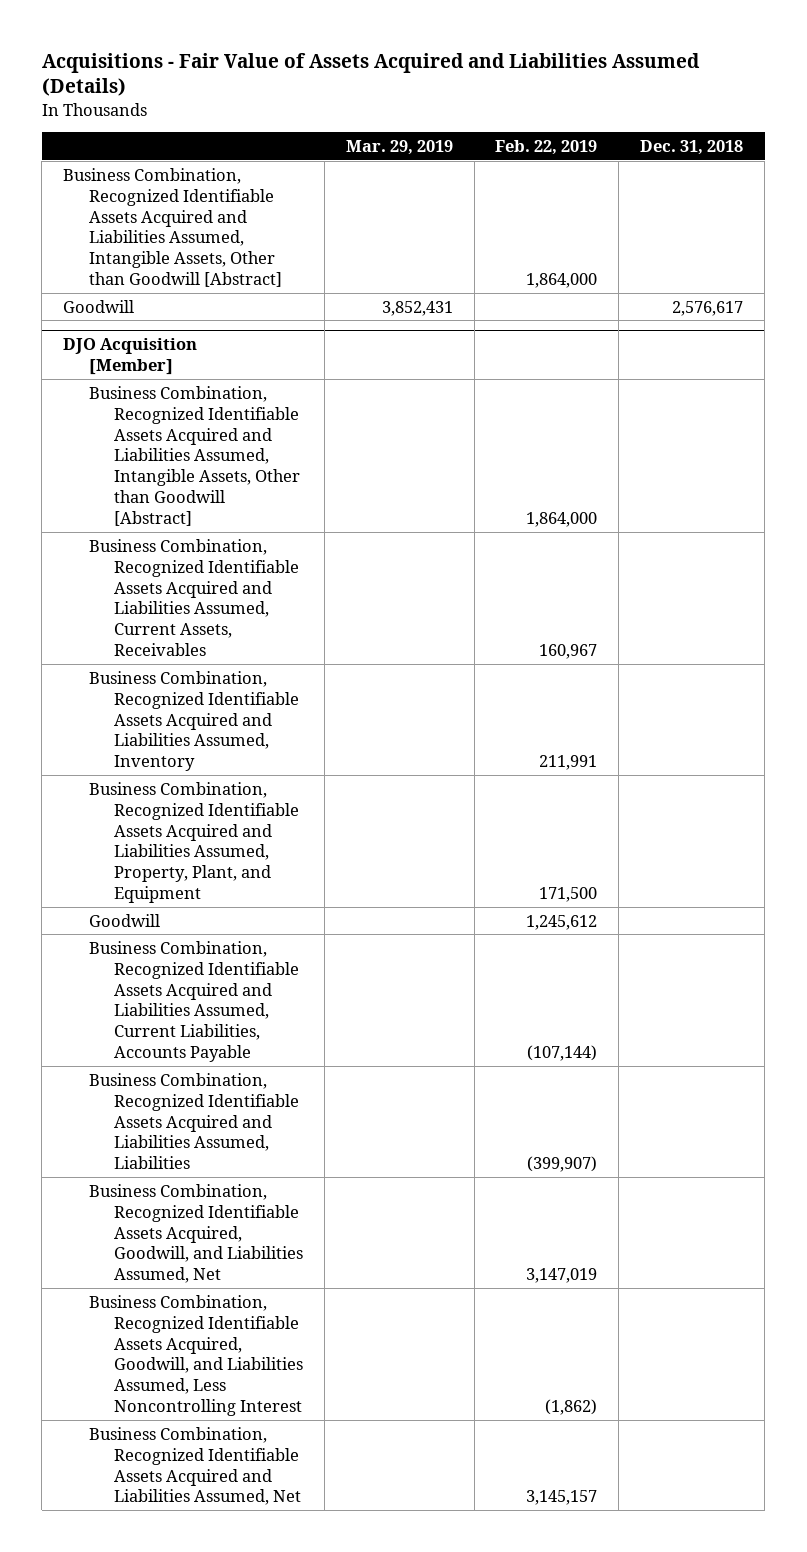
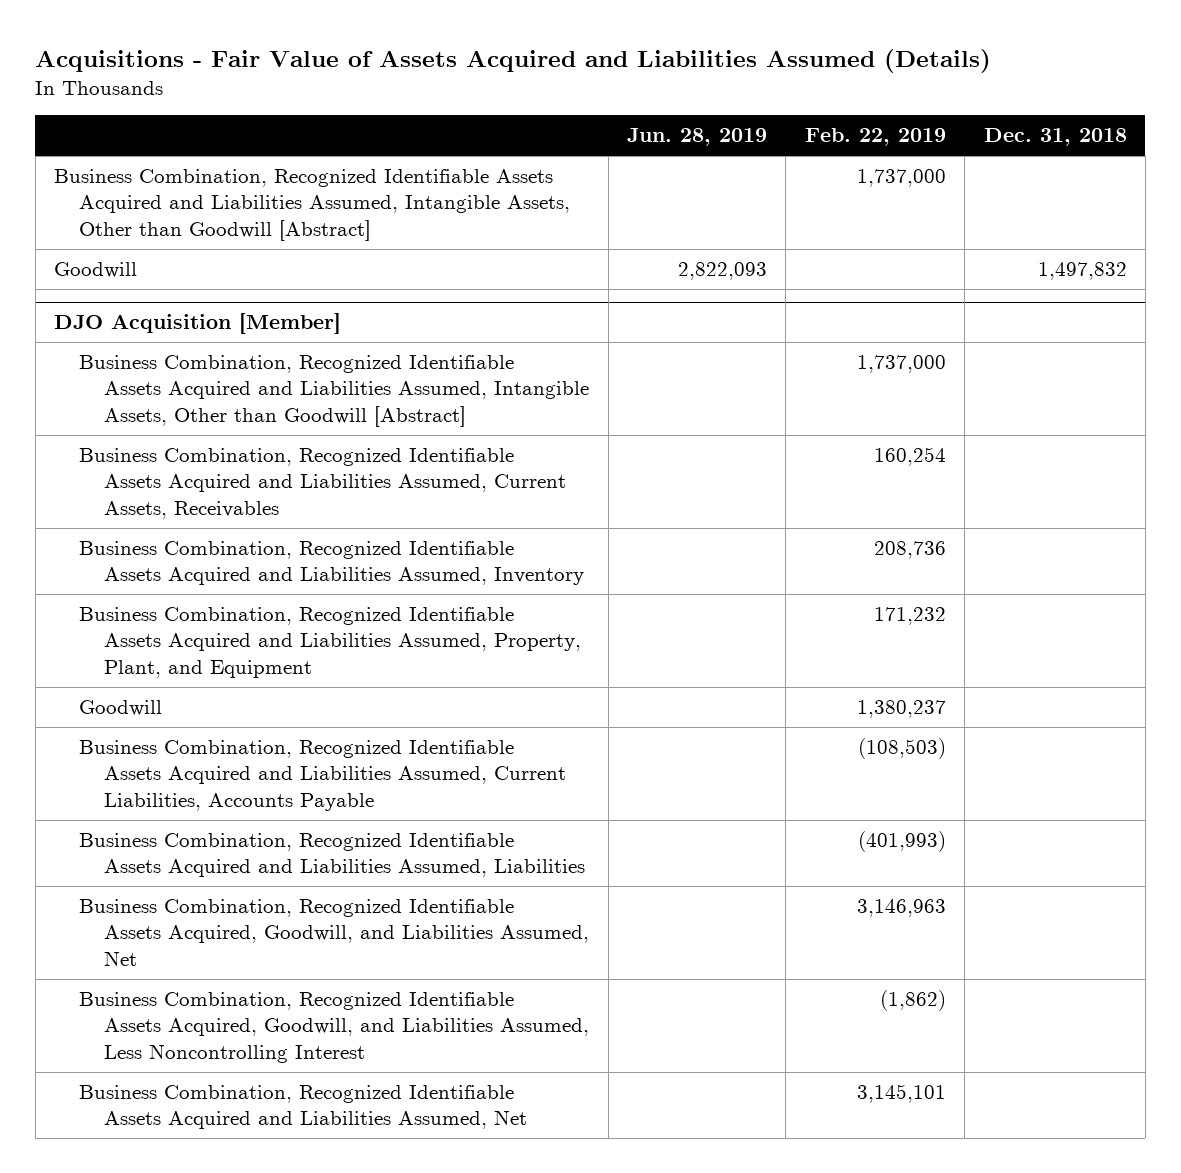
[345,139,453,155] Mar. 29, 2019 -> none
none -> [627,128,768,147] Jun. 28, 2019
[526,273,598,289] 1,864,000 -> [856,168,946,187] 1,737,000
[672,300,744,316] 2,576,617 -> [1037,261,1127,280] 1,497,832
[526,512,598,528] 1,864,000 -> [856,354,946,373] 1,737,000
[539,644,598,660] 160,967 -> [873,446,946,466] 160,254
[539,755,598,771] 211,991 -> [873,540,946,559] 208,736
[539,887,598,903] 171,500 -> [873,606,946,625] 171,232
[526,914,598,930] 1,245,612 -> [856,699,946,718] 1,380,237
[527,1045,598,1062] (107,144) -> [857,737,946,759] (108,503)
[527,1156,598,1173] (399,907) -> [857,830,946,852] (401,993)
[526,1268,598,1284] 3,147,019 -> [856,898,946,917] 3,146,963
[526,1490,598,1506] 3,145,157 -> [856,1083,946,1103] 3,145,101

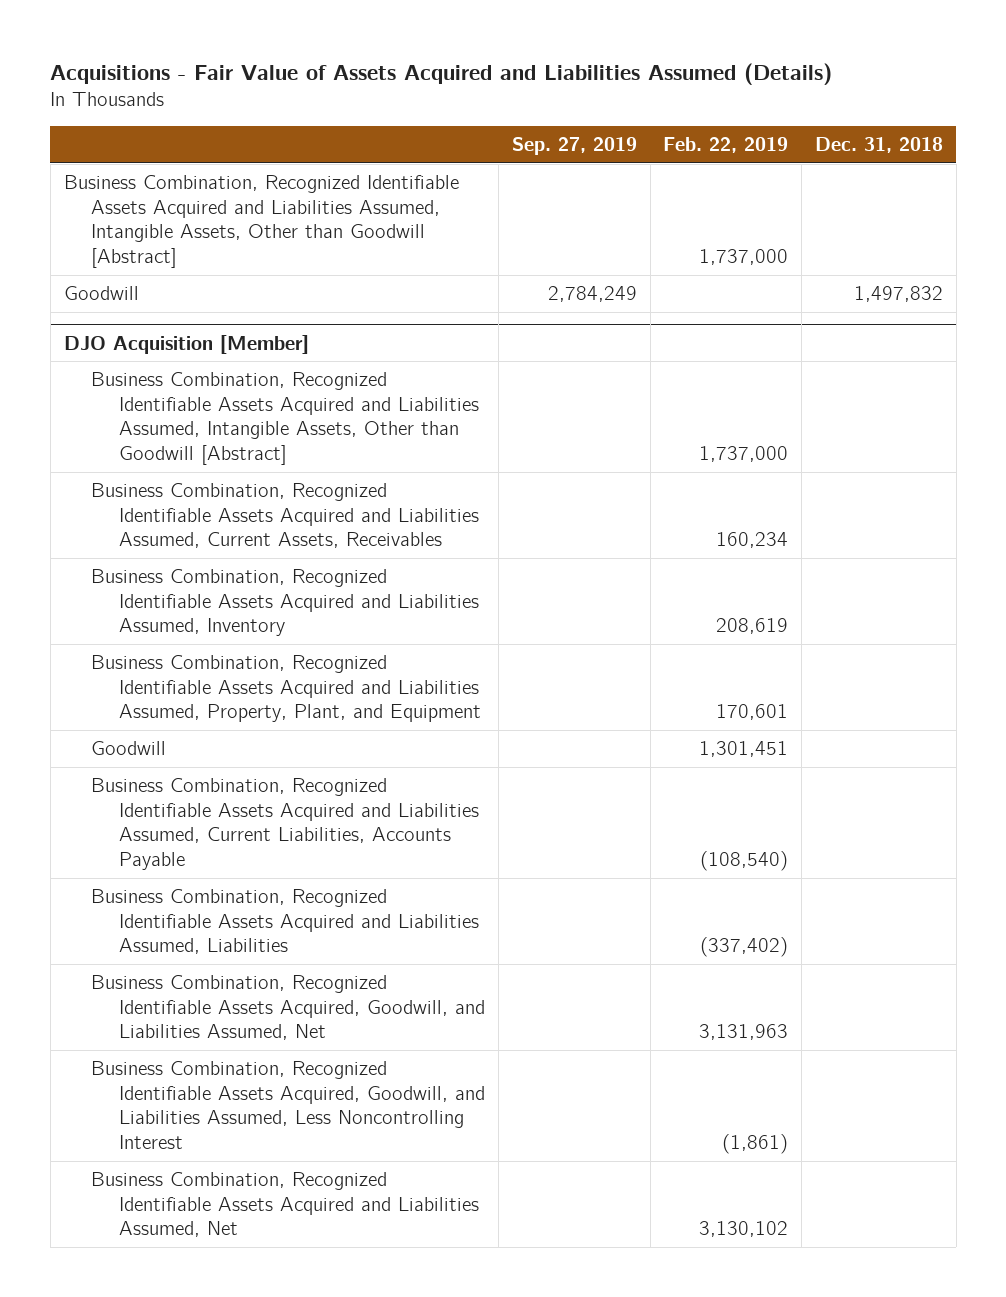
[627,128,768,147] Jun. 28, 2019 -> none
none -> [511,136,637,155] Sep. 27, 2019
[873,446,946,466] 160,254 -> [716,532,789,549] 160,234
[873,540,946,559] 208,736 -> [716,618,789,635] 208,619
[873,606,946,625] 171,232 -> [716,704,789,721] 170,601
[856,699,946,718] 1,380,237 -> [699,741,789,758] 1,301,451
[857,737,946,759] (108,503) -> [700,850,789,871] (108,540)
[857,830,946,852] (401,993) -> [700,937,789,958] (337,402)
[856,898,946,917] 3,146,963 -> [699,1024,789,1041] 3,131,963
[879,989,946,1011] (1,862) -> [722,1133,789,1154] (1,861)
[856,1083,946,1103] 3,145,101 -> [699,1221,789,1238] 3,130,102

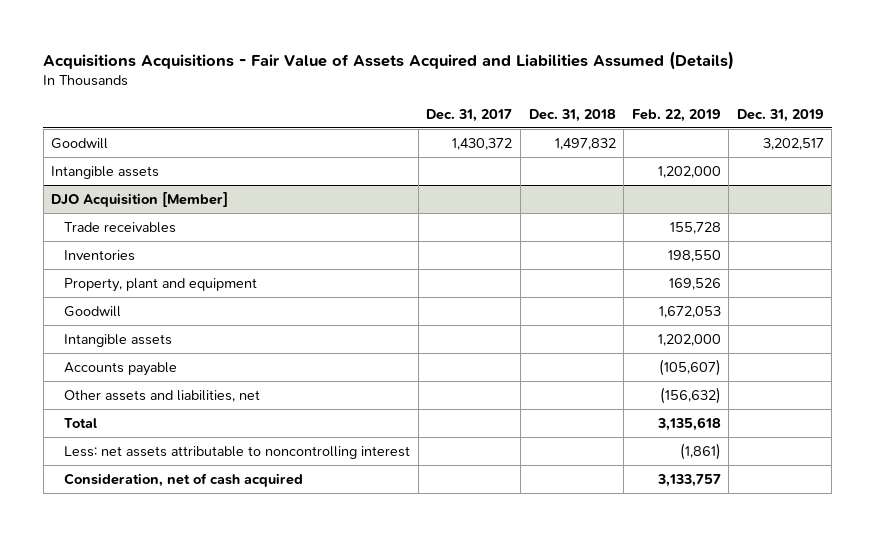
[50,63,833,86] Acquisitions - Fair Value of Assets Acquired and Liabilities Assumed (Details) -> [43,50,735,70] Acquisitions Acquisitions - Fair Value of Assets Acquired and Liabilities Assumed (Details)
[511,136,637,155] Sep. 27, 2019 -> none
none -> [426,108,513,122] Dec. 31, 2017
none -> [736,108,824,122] Dec. 31, 2019
[63,175,459,268] Business Combination, Recognized Identifiable Assets Acquired and Liabilities Assumed, Intangible Assets, Other than Goodwill [Abstract] -> none
none -> [51,165,160,179] Intangible assets
[91,372,480,465] Business Combination, Recognized Identifiable Assets Acquired and Liabilities Assumed, Intangible Assets, Other than Goodwill [Abstract] -> none
[91,483,480,549] Business Combination, Recognized Identifiable Assets Acquired and Liabilities Assumed, Current Assets, Receivables -> none
[91,569,480,637] Business Combination, Recognized Identifiable Assets Acquired and Liabilities Assumed, Inventory -> none
[91,778,480,870] Business Combination, Recognized Identifiable Assets Acquired and Liabilities Assumed, Current Liabilities, Accounts Payable -> none
[91,975,486,1041] Business Combination, Recognized Identifiable Assets Acquired, Goodwill, and Liabilities Assumed, Net -> none
[91,1172,480,1238] Business Combination, Recognized Identifiable Assets Acquired and Liabilities Assumed, Net -> none
none -> [64,221,177,233] Trade receivables
none -> [64,249,136,261] Inventories
[91,655,482,723] Business Combination, Recognized Identifiable Assets Acquired and Liabilities Assumed, Property, Plant, and Equipment -> [64,277,258,292] Property, plant and equipment
[716,704,789,721] 170,601 -> [668,277,721,290] 169,526
[699,741,789,758] 1,301,451 -> [658,305,721,318] 1,672,053
none -> [64,333,173,347] Intangible assets
none -> [64,361,178,376] Accounts payable
[91,889,480,955] Business Combination, Recognized Identifiable Assets Acquired and Liabilities Assumed, Liabilities -> [64,389,261,402] Other assets and liabilities, net
[700,937,789,958] (337,402) -> [659,386,721,404] (156,632)
none -> [64,417,98,428] Total
[91,1061,486,1149] Business Combination, Recognized Identifiable Assets Acquired, Goodwill, and Liabilities Assumed, Less Noncontrolling Interest -> [64,445,411,459] Less: net assets attributable to noncontrolling interest
none -> [64,472,304,487] Consideration, net of cash acquired

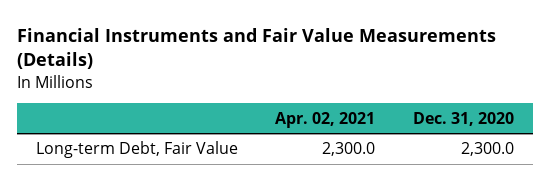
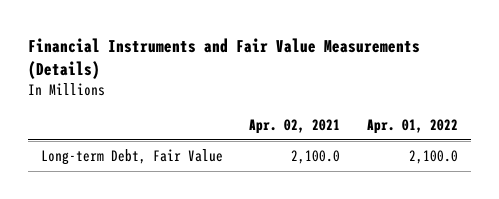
[412,111,514,126] Dec. 31, 2020 -> none
none -> [366,119,458,135] Apr. 01, 2022
[322,142,376,157] 2,300.0 -> [291,150,341,165] 2,100.0

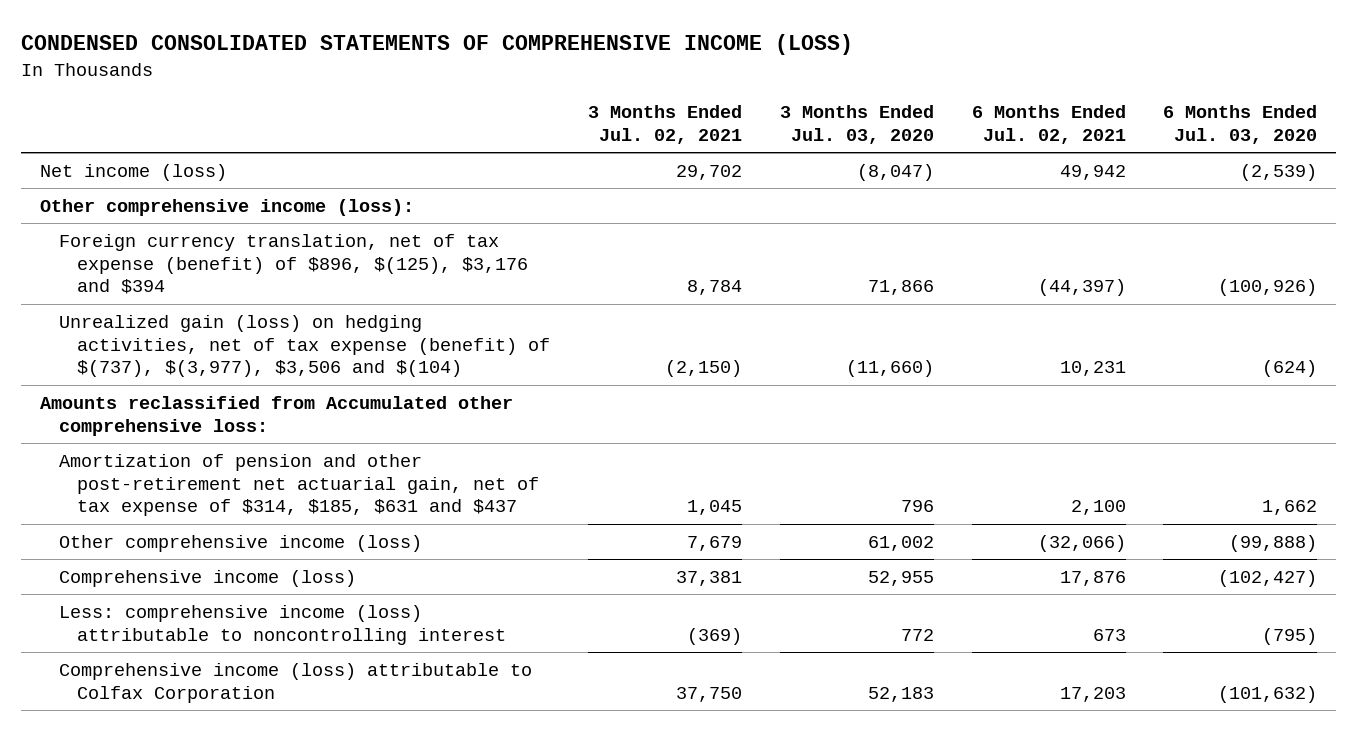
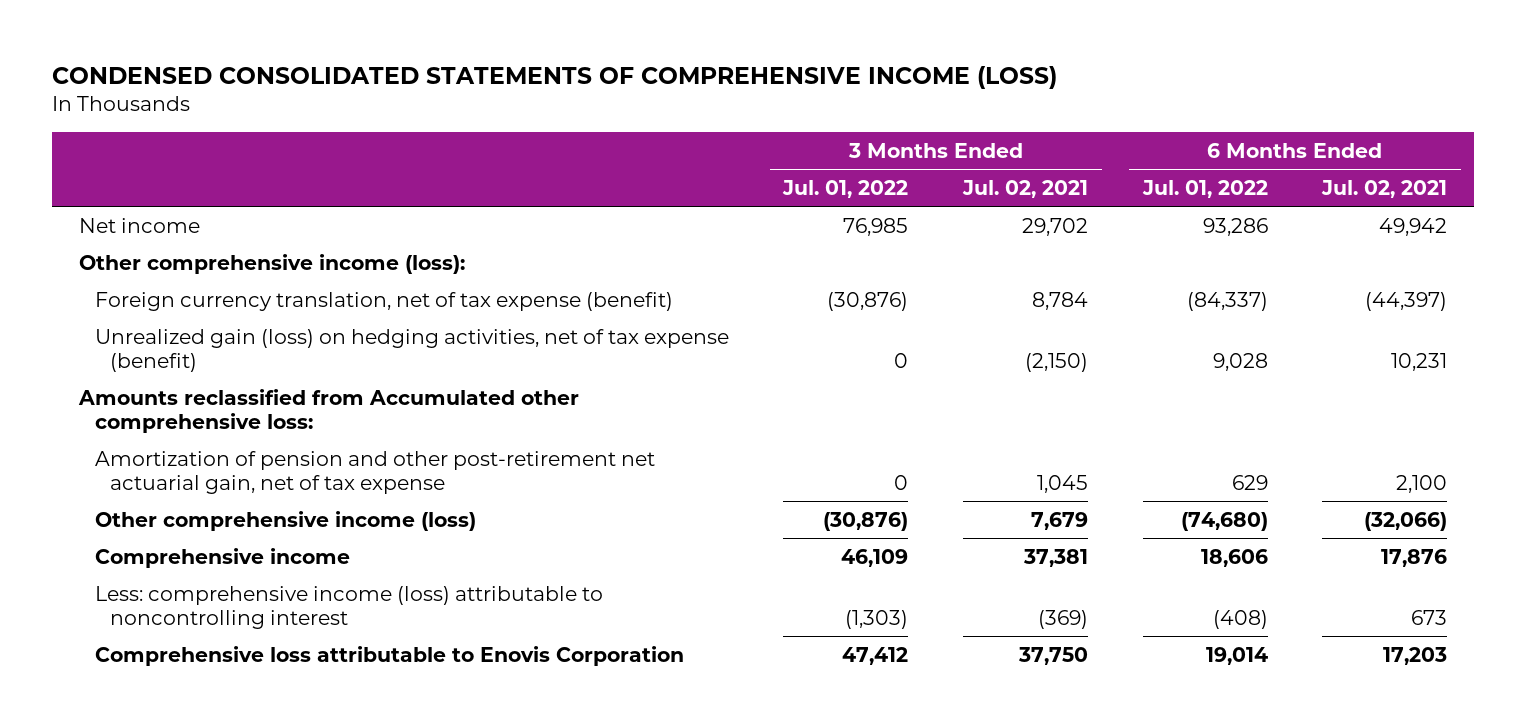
[779,105,934,145] 3 Months Ended Jul. 03, 2020 -> none
[1163,105,1318,145] 6 Months Ended Jul. 03, 2020 -> none
none -> [782,179,909,198] Jul. 01, 2022
none -> [1141,179,1268,198] Jul. 01, 2022
[40,163,228,181] Net income (loss) -> [79,217,201,233] Net income
[58,233,529,295] Foreign currency translation, net of tax expense (benefit) of $896, $(125), $3,176 and $394 -> [94,291,673,311] Foreign currency translation, net of tax expense (benefit)
[58,314,551,378] Unrealized gain (loss) on hedging activities, net of tax expense (benefit) of $(737), $(3,977), $3,506 and $(104) -> [94,328,729,372] Unrealized gain (loss) on hedging activities, net of tax expense (benefit)
[58,453,540,517] Amortization of pension and other post-retirement net actuarial gain, net of tax expense of $314, $185, $631 and $437 -> [94,450,655,494] Amortization of pension and other post-retirement net actuarial gain, net of tax expense
[58,569,356,587] Comprehensive income (loss) -> [94,547,350,568] Comprehensive income
[58,662,532,703] Comprehensive income (loss) attributable to Colfax Corporation -> [94,645,684,666] Comprehensive loss attributable to Enovis Corporation

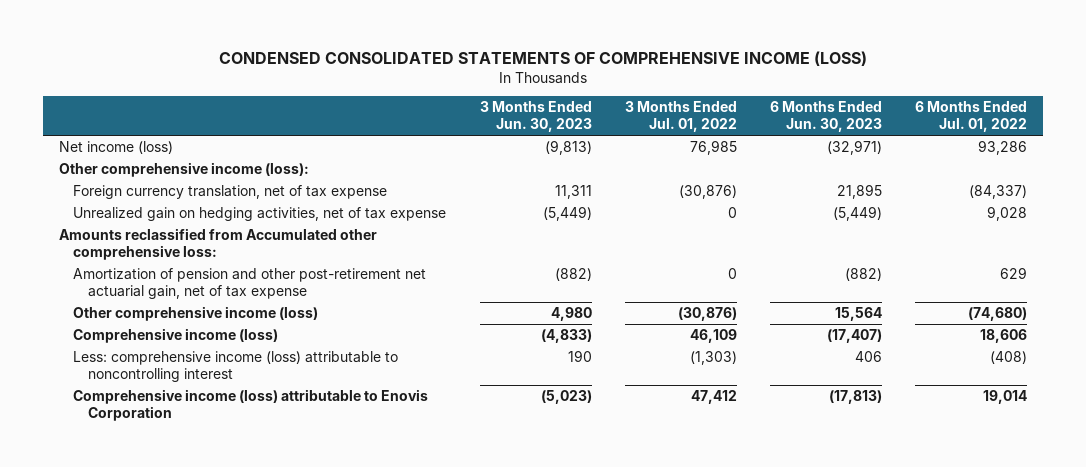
[961,179,1088,198] Jul. 02, 2021 -> none
[1321,179,1448,198] Jul. 02, 2021 -> none
none -> [479,101,592,133] 3 Months Ended Jun. 30, 2023
none -> [769,101,882,133] 6 Months Ended Jun. 30, 2023
[79,217,201,233] Net income -> [59,140,174,154] Net income (loss)
[94,291,673,311] Foreign currency translation, net of tax expense (benefit) -> [73,184,388,199] Foreign currency translation, net of tax expense
[94,328,729,372] Unrealized gain (loss) on hedging activities, net of tax expense (benefit) -> [73,206,447,221] Unrealized gain on hedging activities, net of tax expense
[94,547,350,568] Comprehensive income -> [73,327,279,343] Comprehensive income (loss)
[94,645,684,666] Comprehensive loss attributable to Enovis Corporation -> [73,388,429,421] Comprehensive income (loss) attributable to Enovis Corporation

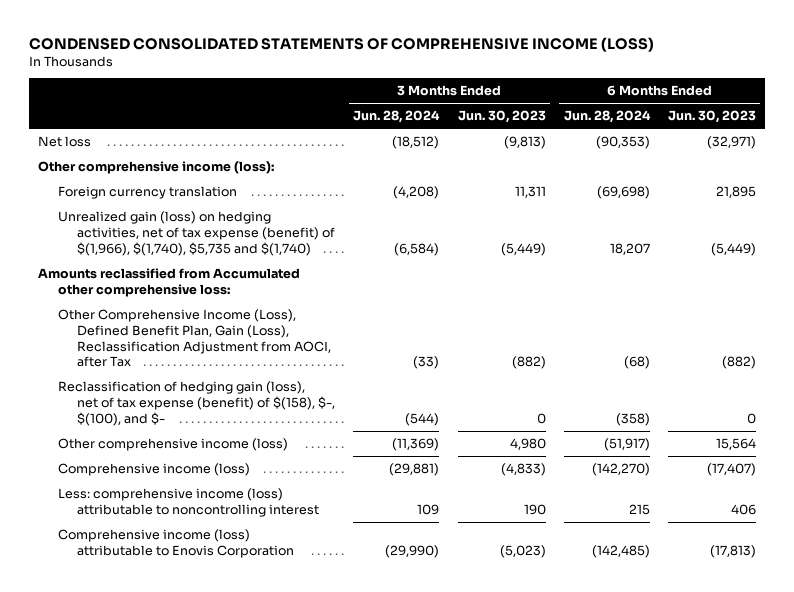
[624,101,737,133] 3 Months Ended Jul. 01, 2022 -> none
[914,101,1027,133] 6 Months Ended Jul. 01, 2022 -> none
none -> [353,110,441,124] Jun. 28, 2024
none -> [563,110,651,124] Jun. 28, 2024
[59,140,174,154] Net income (loss) -> [38,136,92,148] Net loss
[73,184,388,199] Foreign currency translation, net of tax expense -> [57,186,237,200] Foreign currency translation
[73,206,447,221] Unrealized gain on hedging activities, net of tax expense -> [57,211,336,256] Unrealized gain (loss) on hedging activities, net of tax expense (benefit) of $(1,966), $(1,740), $5,735 and $(1,740)
[73,267,427,299] Amortization of pension and other post-retirement net actuarial gain, net of tax expense -> [57,309,332,368] Other Comprehensive Income (Loss), Defined Benefit Plan, Gain (Loss), Reclassification Adjustment from AOCI, after Tax
none -> [57,381,336,426] Reclassification of hedging gain (loss), net of tax expense (benefit) of $(158), $-, $(100), and $-

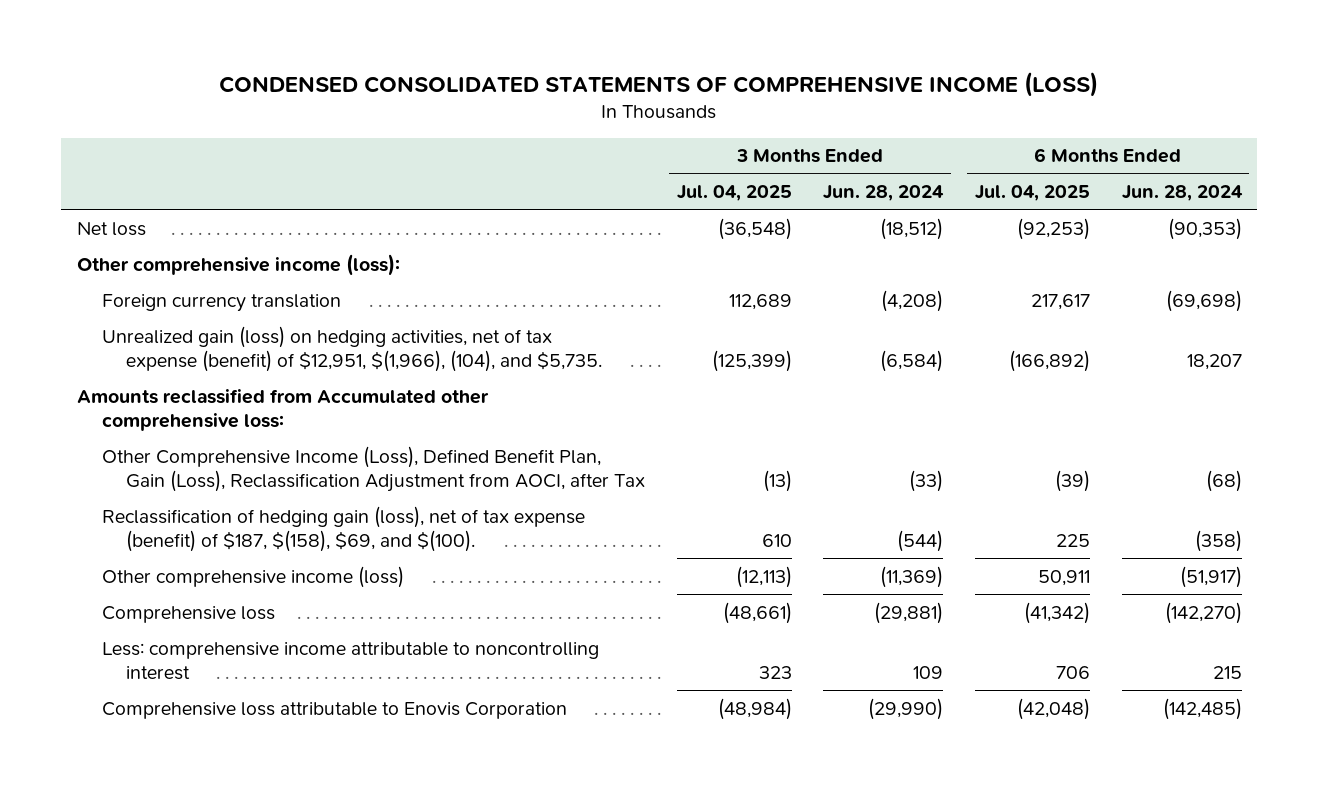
[457,110,546,124] Jun. 30, 2023 -> none
[667,110,756,124] Jun. 30, 2023 -> none
none -> [676,185,792,202] Jul. 04, 2025
none -> [975,185,1091,202] Jul. 04, 2025
[57,211,336,256] Unrealized gain (loss) on hedging activities, net of tax expense (benefit) of $(1,966), $(1,740), $5,735 and $(1,740) -> [101,325,603,373] Unrealized gain (loss) on hedging activities, net of tax expense (benefit) of $12,951, $(1,966), (104), and $5,735.
[57,381,336,426] Reclassification of hedging gain (loss), net of tax expense (benefit) of $(158), $-, $(100), and $- -> [101,505,585,553] Reclassification of hedging gain (loss), net of tax expense (benefit) of $187, $(158), $69, and $(100).
[57,463,250,477] Comprehensive income (loss) -> [101,605,275,623] Comprehensive loss
[57,488,320,517] Less: comprehensive income (loss) attributable to noncontrolling interest -> [101,641,599,681] Less: comprehensive income attributable to noncontrolling interest
[57,529,295,558] Comprehensive income (loss) attributable to Enovis Corporation -> [101,701,567,719] Comprehensive loss attributable to Enovis Corporation

